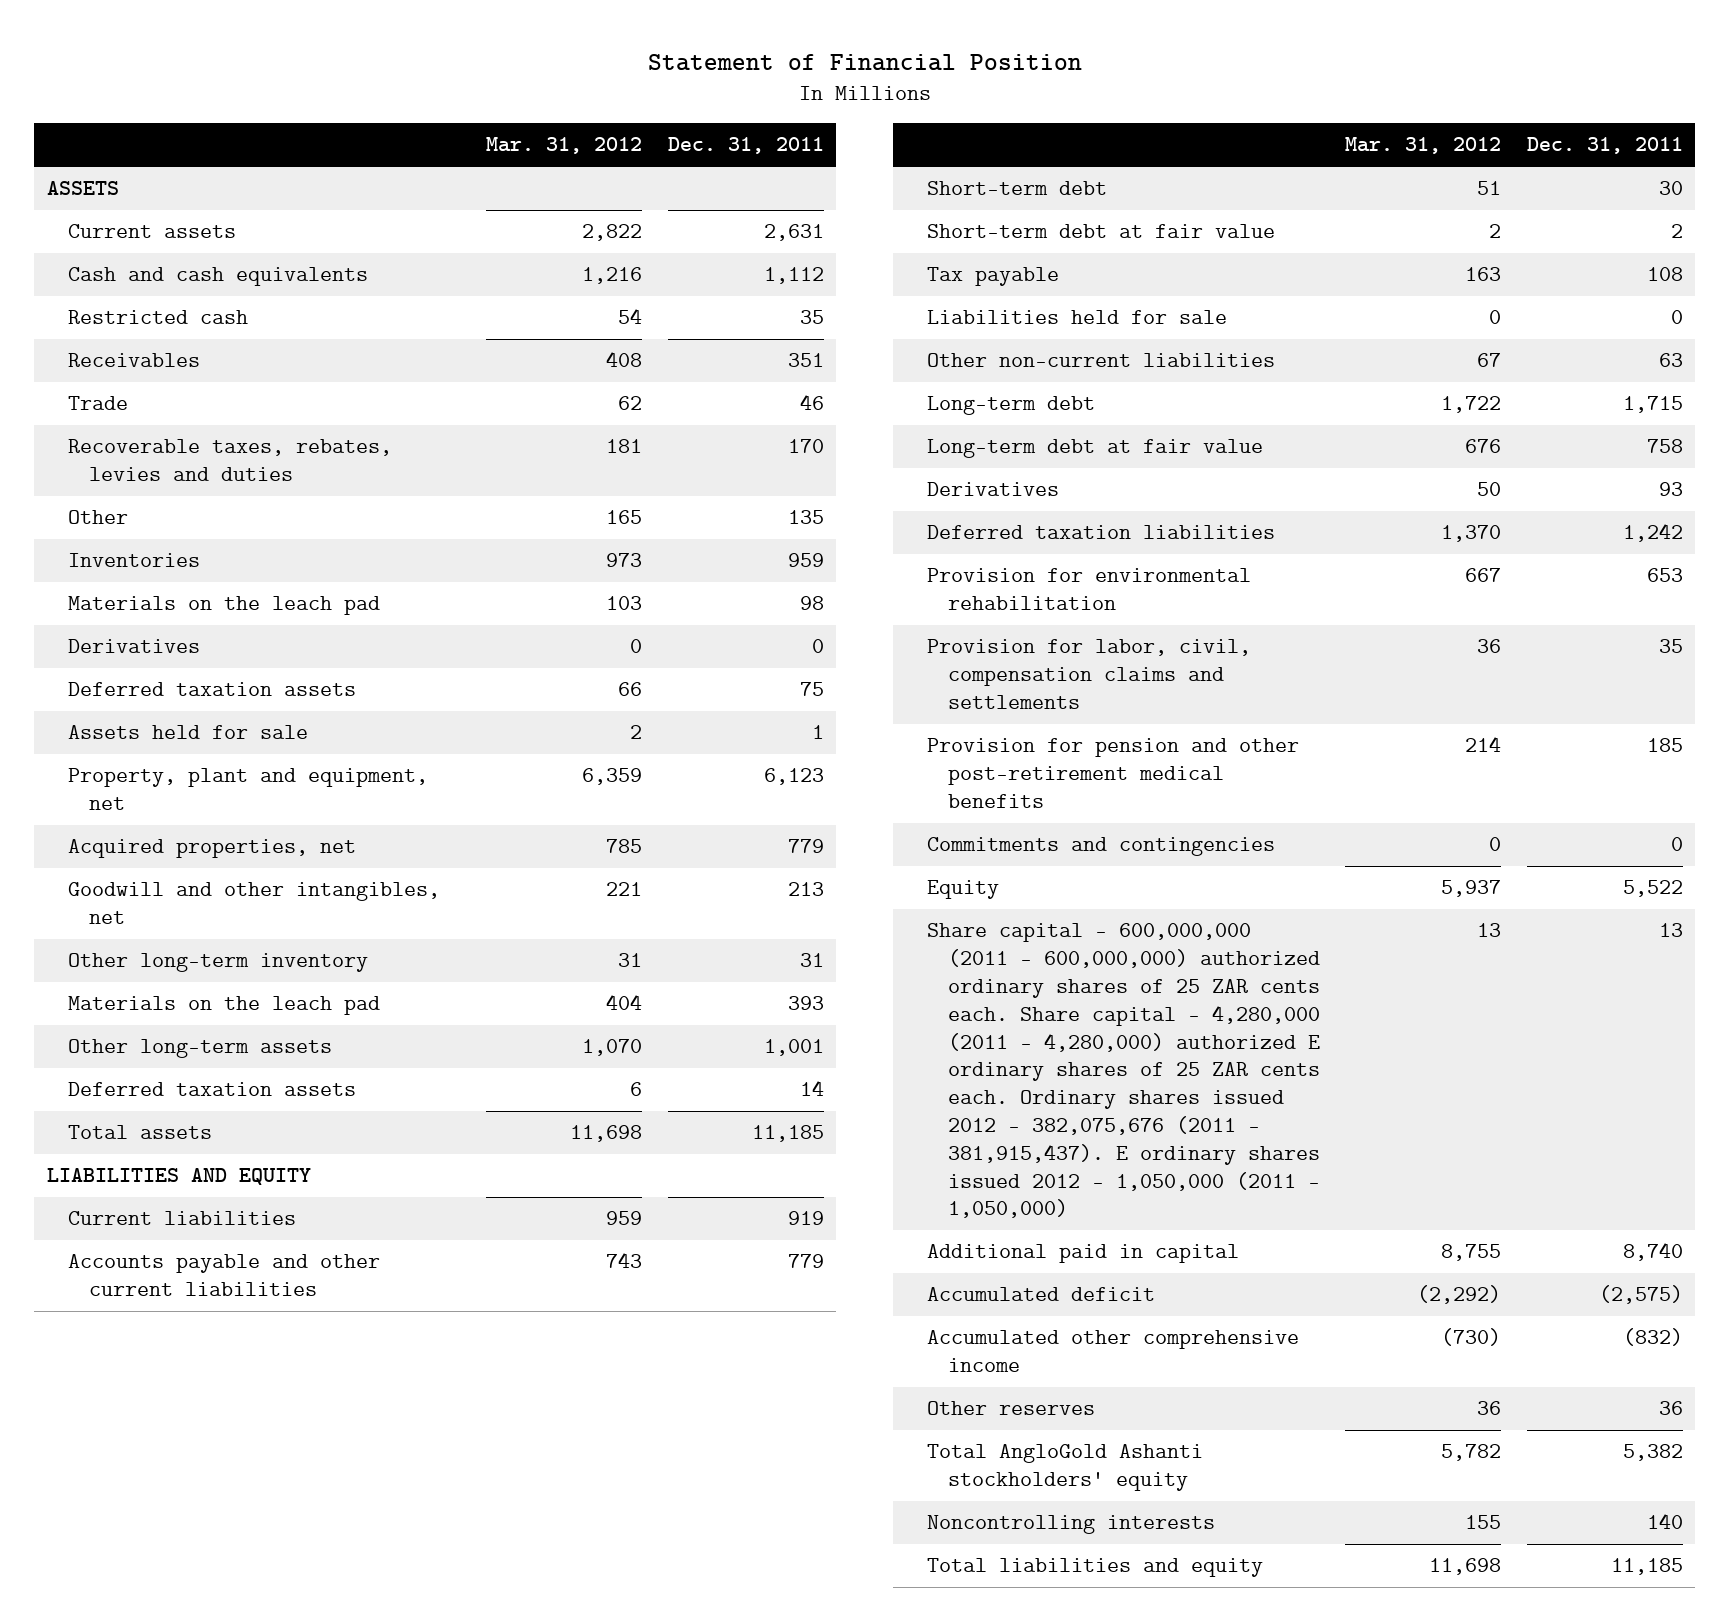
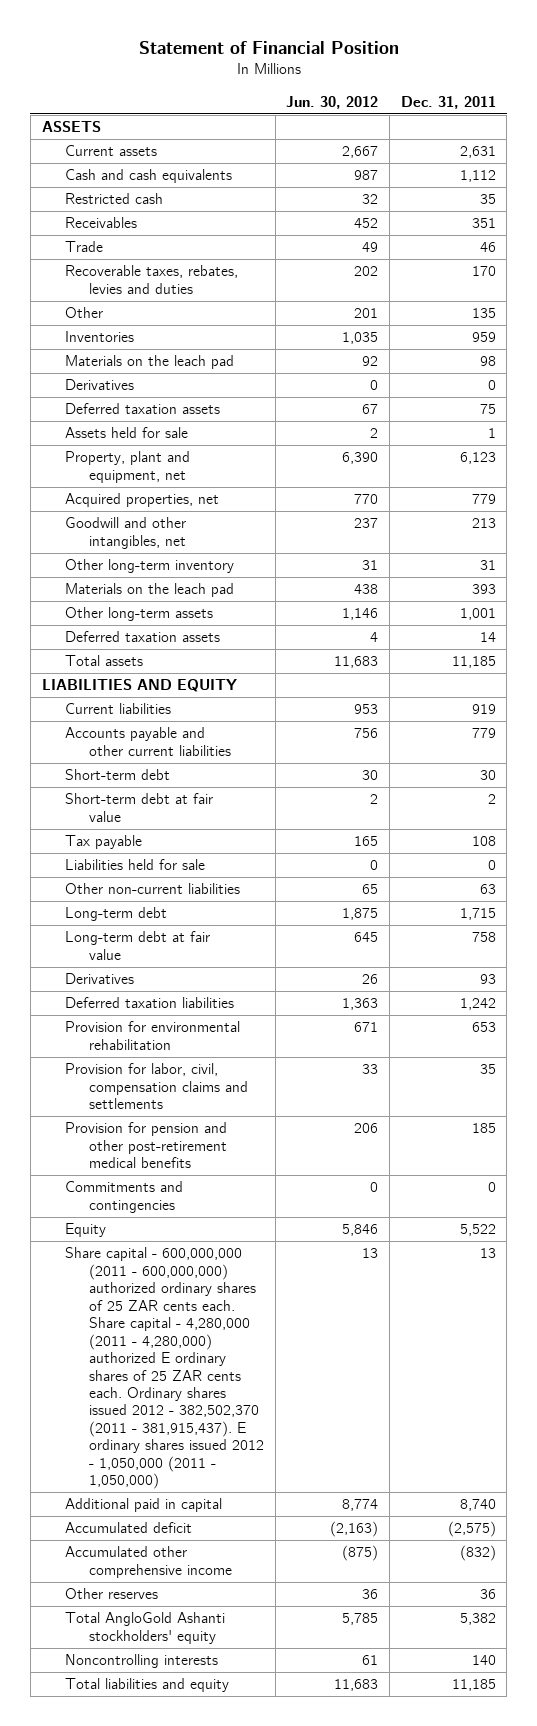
[486,137,643,155] Mar. 31, 2012 -> none
none -> [286,95,379,109] Jun. 30, 2012
[926,923,1320,1219] Share capital - 600,000,000 (2011 - 600,000,000) authorized ordinary shares of 25 ZAR cents each. Share capital - 4,280,000 (2011 - 4,280,000) authorized E ordinary shares of 25 ZAR cents each. Ordinary shares issued 2012 - 382,075,676 (2011 - 381,915,437). E ordinary shares issued 2012 - 1,050,000 (2011 - 1,050,000) -> [65,1247,264,1490] Share capital - 600,000,000 (2011 - 600,000,000) authorized ordinary shares of 25 ZAR cents each. Share capital - 4,280,000 (2011 - 4,280,000) authorized E ordinary shares of 25 ZAR cents each. Ordinary shares issued 2012 - 382,502,370 (2011 - 381,915,437). E ordinary shares issued 2012 - 1,050,000 (2011 - 1,050,000)

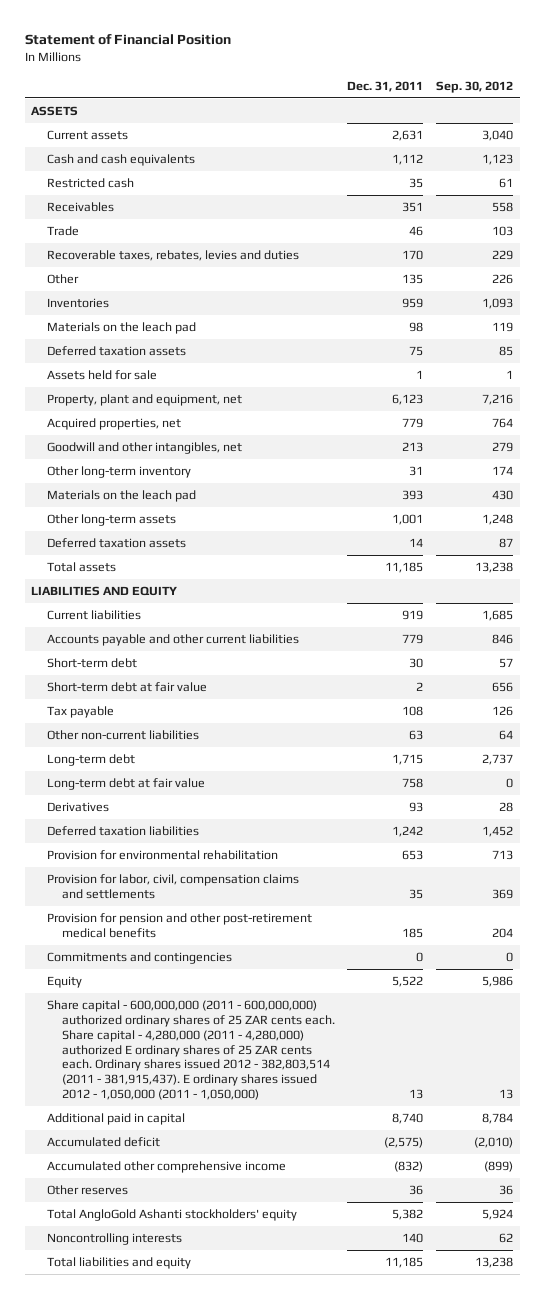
[286,95,379,109] Jun. 30, 2012 -> none
none -> [436,80,514,93] Sep. 30, 2012
[65,379,135,391] Derivatives -> none
[65,859,206,871] Liabilities held for sale -> none
[65,1247,264,1490] Share capital - 600,000,000 (2011 - 600,000,000) authorized ordinary shares of 25 ZAR cents each. Share capital - 4,280,000 (2011 - 4,280,000) authorized E ordinary shares of 25 ZAR cents each. Ordinary shares issued 2012 - 382,502,370 (2011 - 381,915,437). E ordinary shares issued 2012 - 1,050,000 (2011 - 1,050,000) -> [46,1000,335,1100] Share capital - 600,000,000 (2011 - 600,000,000) authorized ordinary shares of 25 ZAR cents each. Share capital - 4,280,000 (2011 - 4,280,000) authorized E ordinary shares of 25 ZAR cents each. Ordinary shares issued 2012 - 382,803,514 (2011 - 381,915,437). E ordinary shares issued 2012 - 1,050,000 (2011 - 1,050,000)

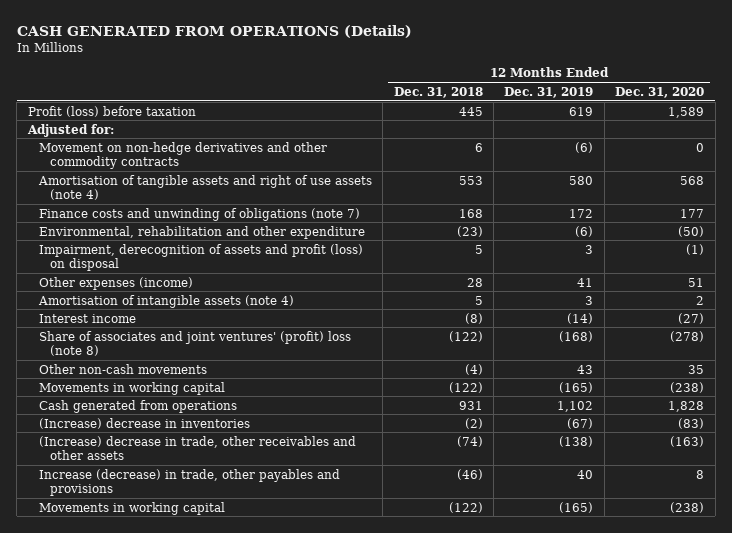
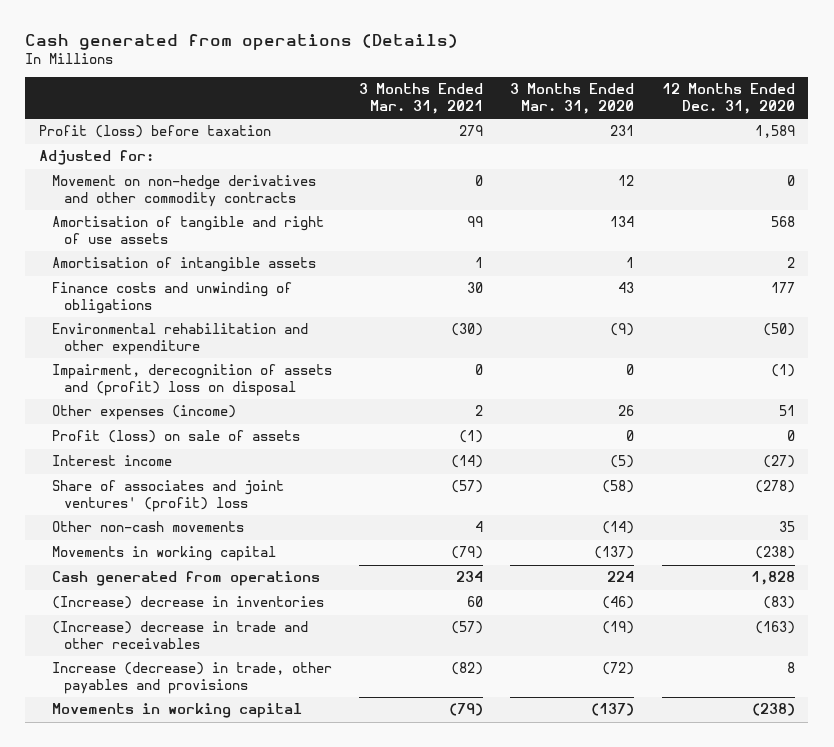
[16,24,412,38] CASH GENERATED FROM OPERATIONS (Details) -> [25,33,459,50] Cash generated from operations (Details)
[393,86,483,98] Dec. 31, 2018 -> none
[504,86,594,98] Dec. 31, 2019 -> none
none -> [359,83,484,114] 3 Months Ended Mar. 31, 2021
none -> [510,83,635,114] 3 Months Ended Mar. 31, 2020
[37,174,372,201] Amortisation of tangible assets and right of use assets (note 4) -> [51,216,324,244] Amortisation of tangible and right of use assets
none -> [51,257,316,273] Amortisation of intangible assets
[38,207,360,221] Finance costs and unwinding of obligations (note 7) -> [51,282,292,314] Finance costs and unwinding of obligations
[38,225,365,239] Environmental, rehabilitation and other expenditure -> [51,323,308,355] Environmental rehabilitation and other expenditure
[38,243,363,272] Impairment, derecognition of assets and profit (loss) on disposal -> [51,364,332,396] Impairment, derecognition of assets and (profit) loss on disposal
[37,294,294,308] Amortisation of intangible assets (note 4) -> none
none -> [51,430,300,444] Profit (loss) on sale of assets
[38,330,351,357] Share of associates and joint ventures' (profit) loss (note 8) -> [51,480,284,512] Share of associates and joint ventures' (profit) loss
[38,435,356,461] (Increase) decrease in trade, other receivables and other assets -> [51,621,308,649] (Increase) decrease in trade and other receivables

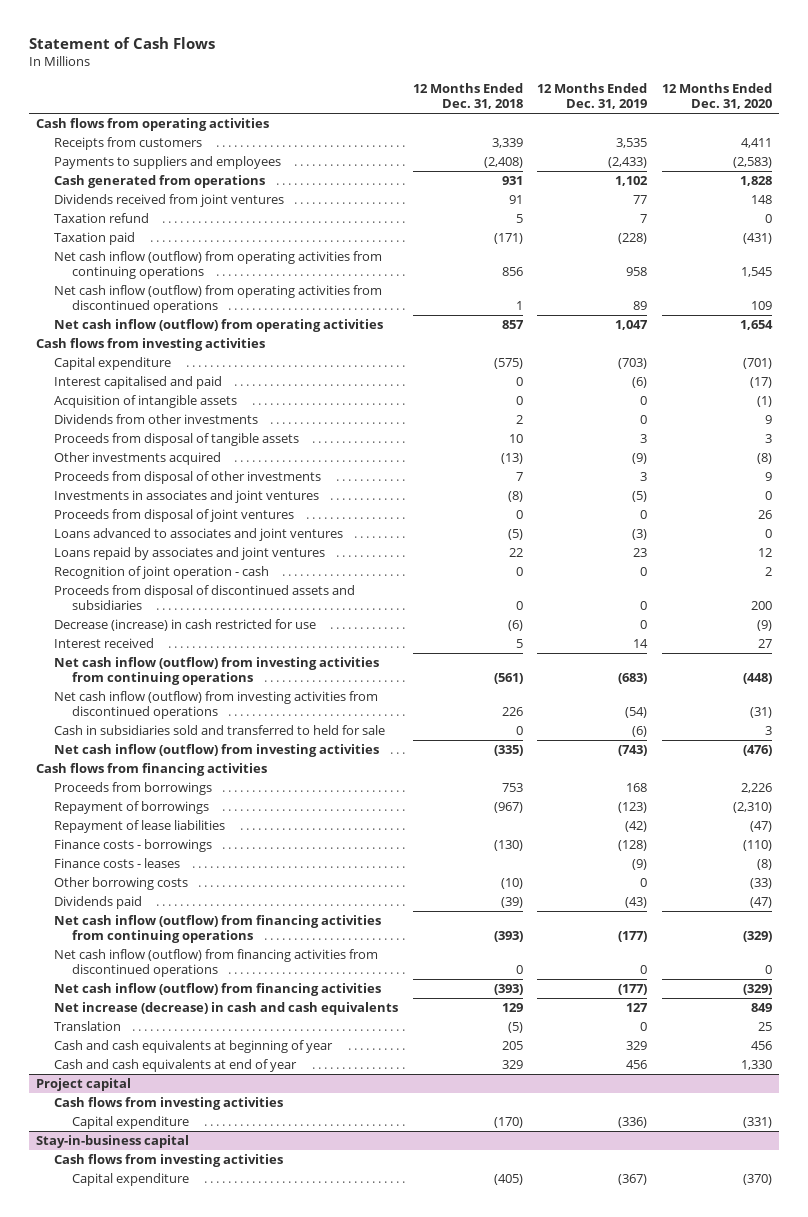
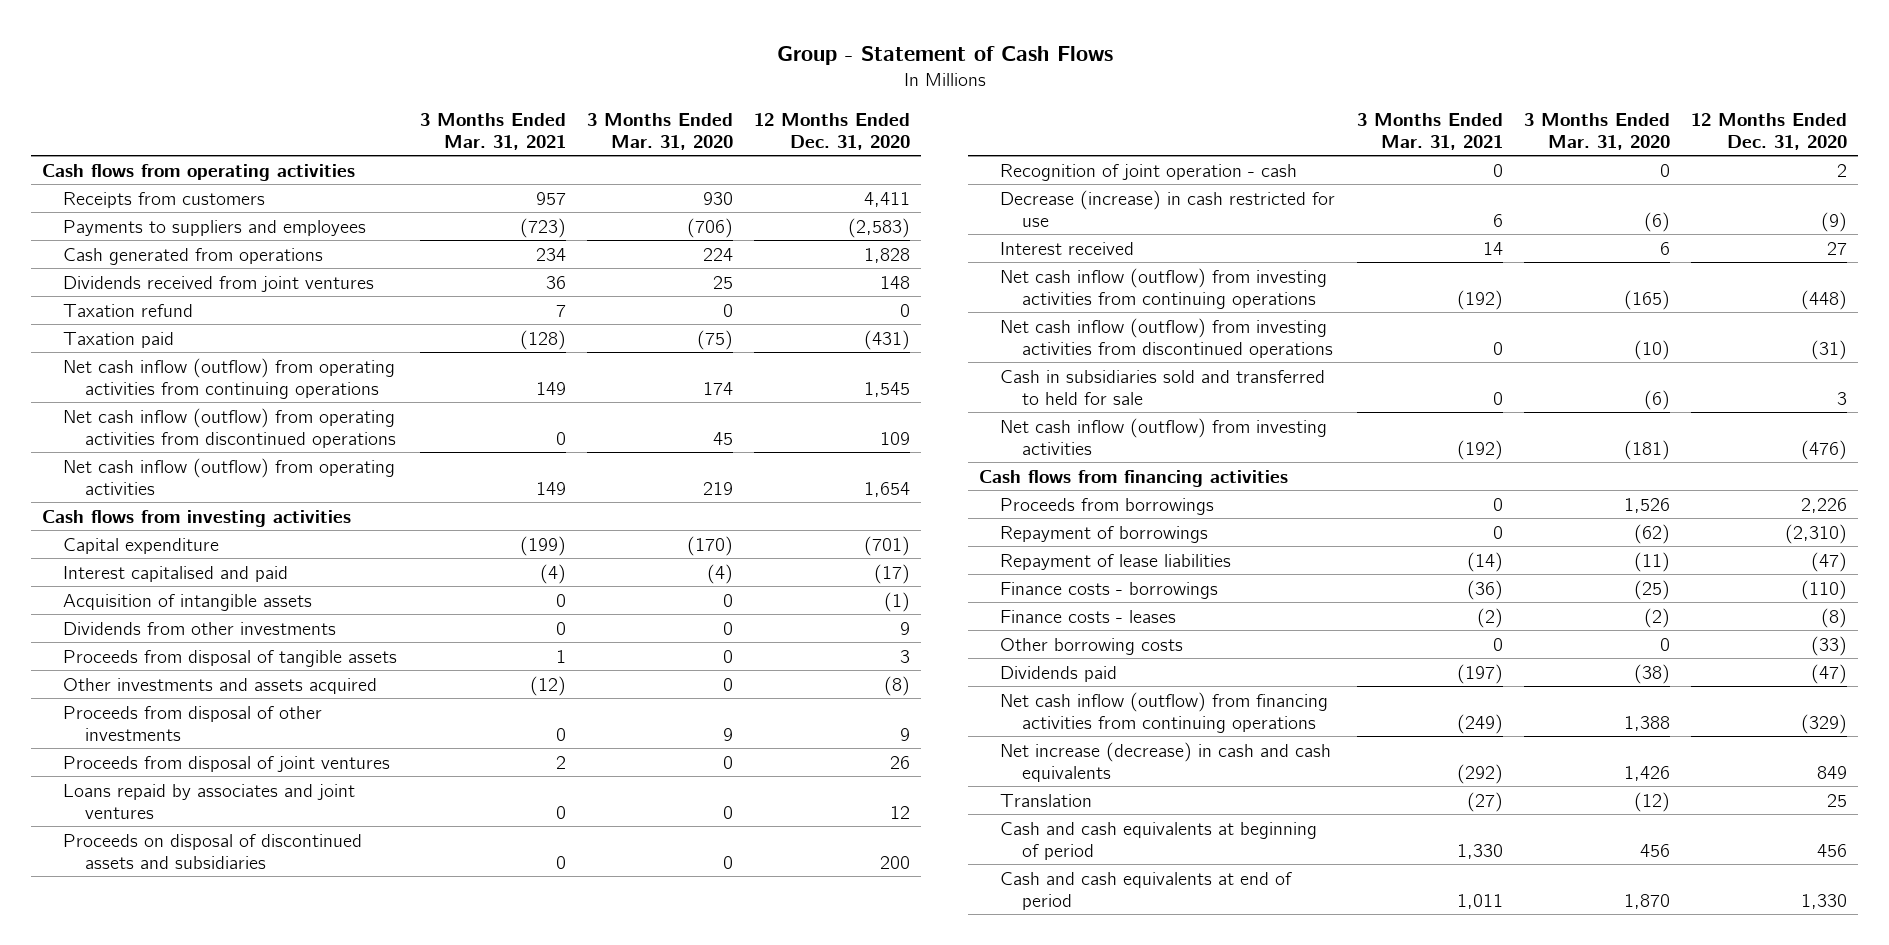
[28,36,215,49] Statement of Cash Flows -> [776,45,1113,65] Group - Statement of Cash Flows
[412,83,523,110] 12 Months Ended Dec. 31, 2018 -> none
[537,83,648,110] 12 Months Ended Dec. 31, 2019 -> none
none -> [419,112,566,150] 3 Months Ended Mar. 31, 2021
none -> [587,112,734,150] 3 Months Ended Mar. 31, 2020
[54,452,222,466] Other investments acquired -> [63,677,378,694] Other investments and assets acquired
[54,490,320,504] Investments in associates and joint ventures -> none
[54,528,344,542] Loans advanced to associates and joint ventures -> none
none -> [63,833,363,869] Proceeds on disposal of discontinued assets and subsidiaries
[54,585,356,611] Proceeds from disposal of discontinued assets and subsidiaries -> none
[54,949,379,978] Net cash inflow (outflow) from financing activities from discontinued operations -> none
[54,983,382,997] Net cash inflow (outflow) from financing activities -> none
[36,1078,132,1092] Project capital -> none
[54,1097,284,1111] Cash flows from investing activities -> none
[72,1116,190,1130] Capital expenditure -> none
[36,1135,190,1149] Stay-in-business capital -> none
[54,1154,284,1168] Cash flows from investing activities -> none
[72,1173,190,1187] Capital expenditure -> none
[54,1040,334,1054] Cash and cash equivalents at beginning of year -> [1000,821,1318,860] Cash and cash equivalents at beginning of period
[54,1059,298,1073] Cash and cash equivalents at end of year -> [1000,871,1293,910] Cash and cash equivalents at end of period

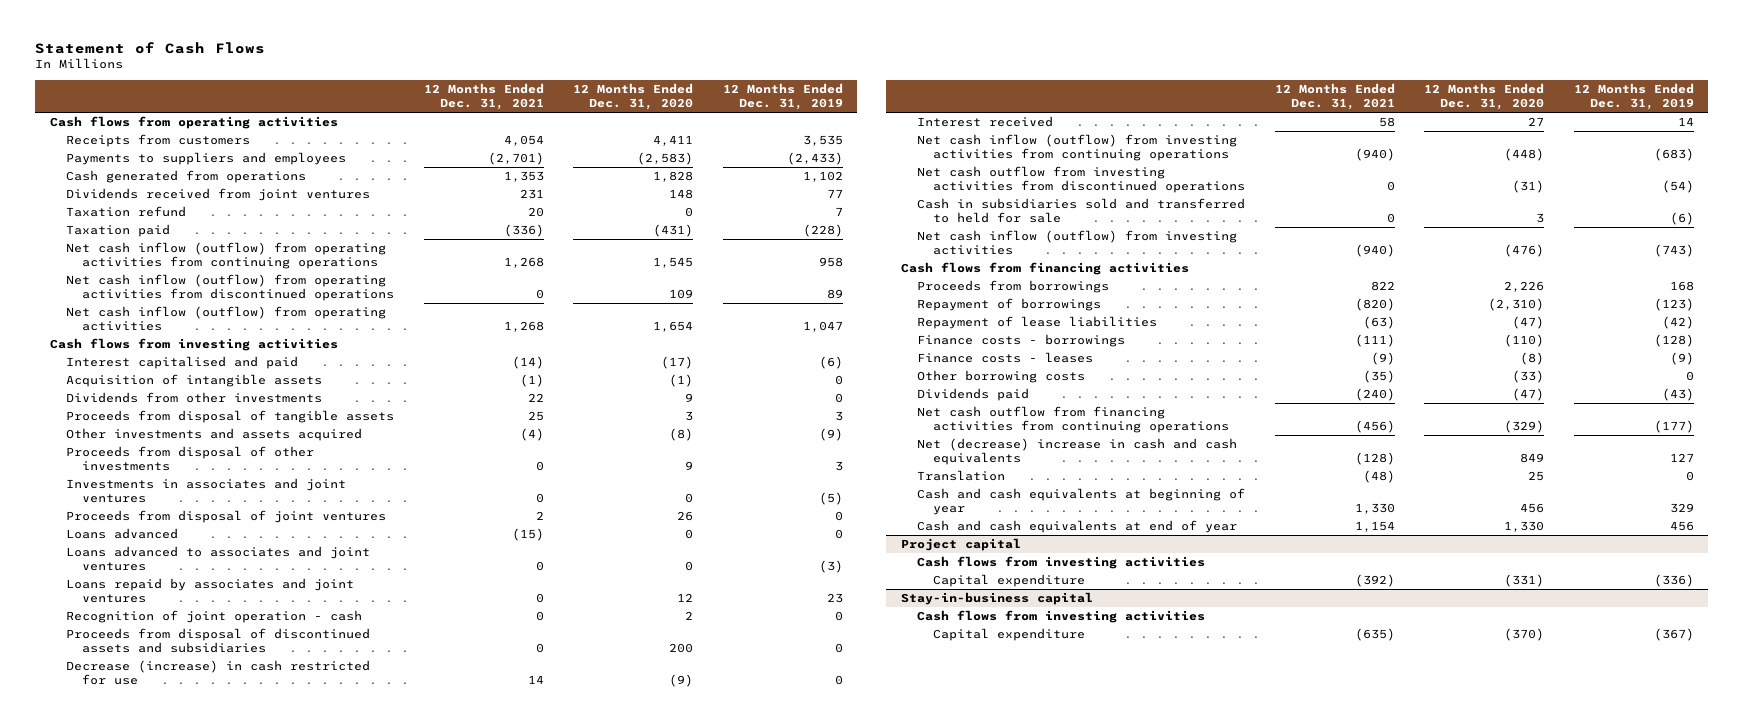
[776,45,1113,65] Group - Statement of Cash Flows -> [34,41,265,54] Statement of Cash Flows
[419,112,566,150] 3 Months Ended Mar. 31, 2021 -> none
[587,112,734,150] 3 Months Ended Mar. 31, 2020 -> none
none -> [423,83,544,110] 12 Months Ended Dec. 31, 2021
none -> [722,83,843,110] 12 Months Ended Dec. 31, 2019
[63,537,220,554] Capital expenditure -> none
none -> [65,478,346,504] Investments in associates and joint ventures
none -> [65,528,178,540] Loans advanced
none -> [65,546,370,572] Loans advanced to associates and joint ventures
[63,833,363,869] Proceeds on disposal of discontinued assets and subsidiaries -> none
none -> [65,628,370,654] Proceeds from disposal of discontinued assets and subsidiaries
[1000,317,1334,358] Net cash inflow (outflow) from investing activities from discontinued operations -> [917,166,1246,194] Net cash outflow from investing activities from discontinued operations
[1000,691,1329,733] Net cash inflow (outflow) from financing activities from continuing operations -> [917,406,1230,434] Net cash outflow from financing activities from continuing operations
[1000,741,1332,782] Net increase (decrease) in cash and cash equivalents -> [917,438,1238,466] Net (decrease) increase in cash and cash equivalents
[1000,821,1318,860] Cash and cash equivalents at beginning of period -> [917,488,1246,516] Cash and cash equivalents at beginning of year
[1000,871,1293,910] Cash and cash equivalents at end of period -> [917,520,1238,534] Cash and cash equivalents at end of year
none -> [900,538,1021,552] Project capital
none -> [917,556,1206,570] Cash flows from investing activities
none -> [933,574,1086,588] Capital expenditure
none -> [900,592,1093,606] Stay-in-business capital
none -> [917,610,1206,624] Cash flows from investing activities
none -> [933,628,1086,642] Capital expenditure

